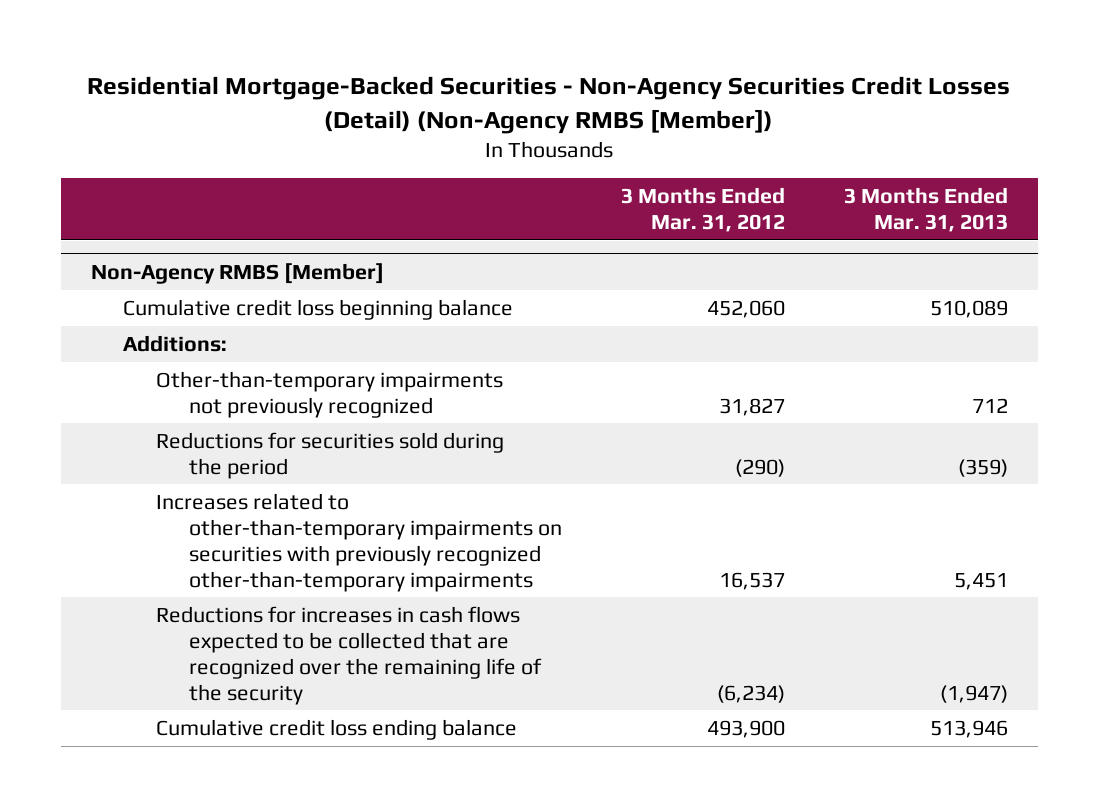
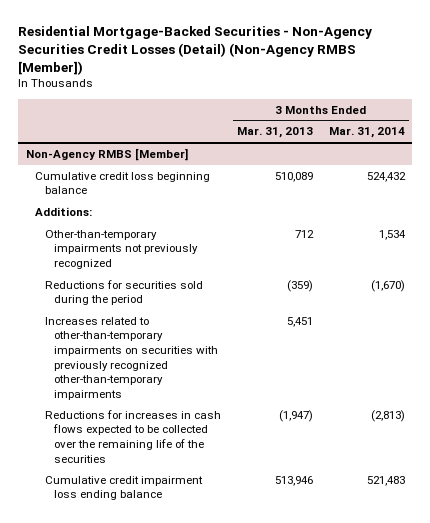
[621,186,786,232] 3 Months Ended Mar. 31, 2012 -> none
none -> [328,127,405,139] Mar. 31, 2014
[155,605,542,705] Reductions for increases in cash flows expected to be collected that are recognized over the remaining life of the security -> [44,409,221,463] Reductions for increases in cash flows expected to be collected over the remaining life of the securities
[155,718,517,740] Cumulative credit loss ending balance -> [44,475,203,501] Cumulative credit impairment loss ending balance

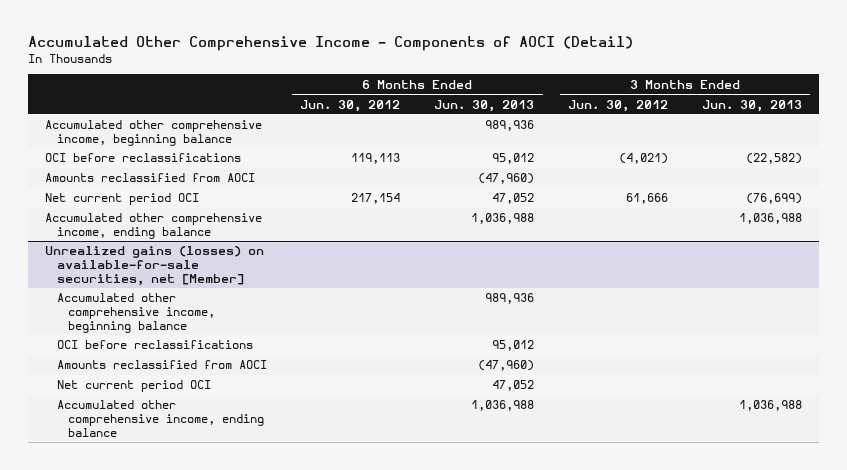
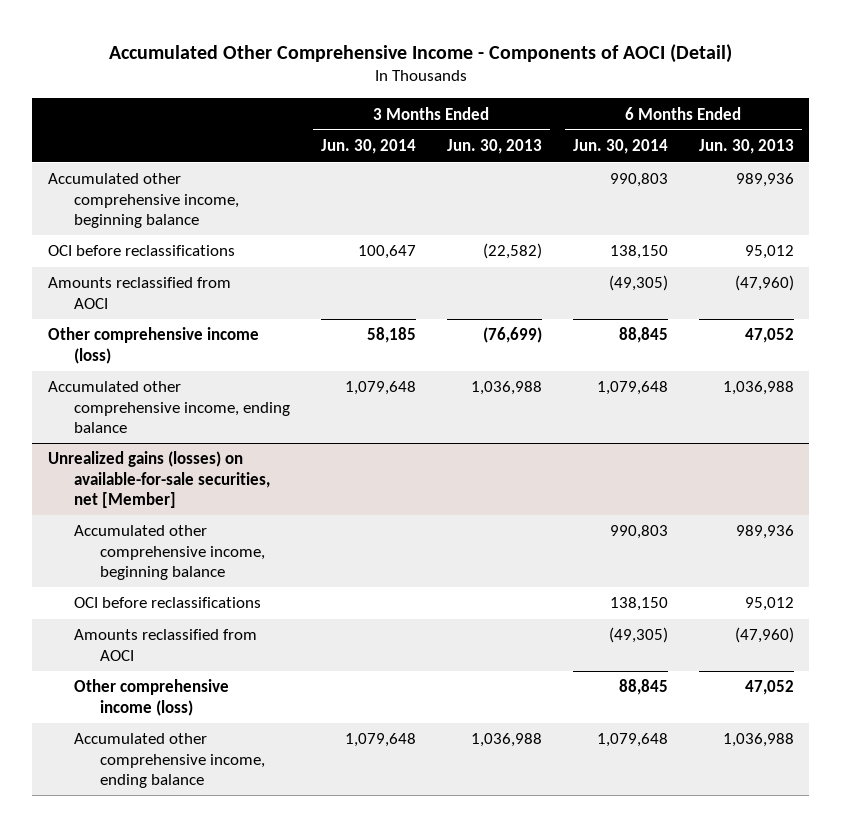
[300,99,401,112] Jun. 30, 2012 -> none
[567,99,668,112] Jun. 30, 2012 -> none
none -> [320,139,416,155] Jun. 30, 2014
none -> [572,139,668,155] Jun. 30, 2014
[44,193,199,206] Net current period OCI -> [47,327,259,364] Other comprehensive income (loss)
[56,380,211,393] Net current period OCI -> [73,679,229,716] Other comprehensive income (loss)

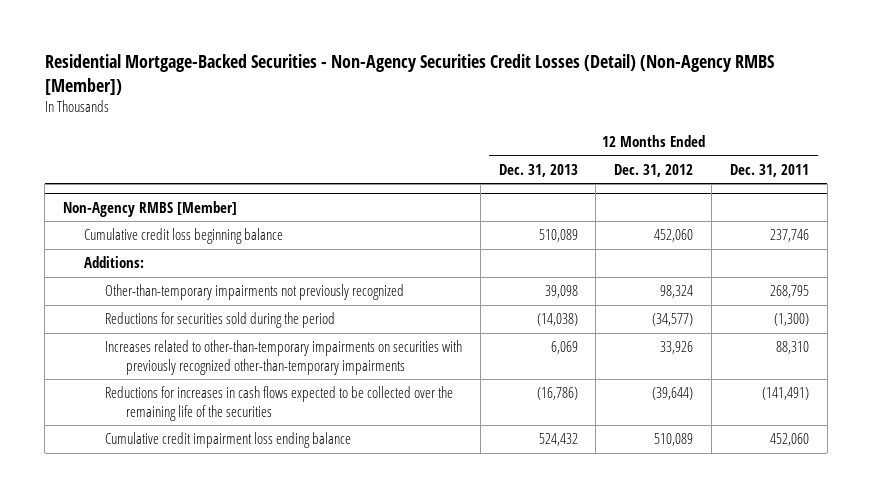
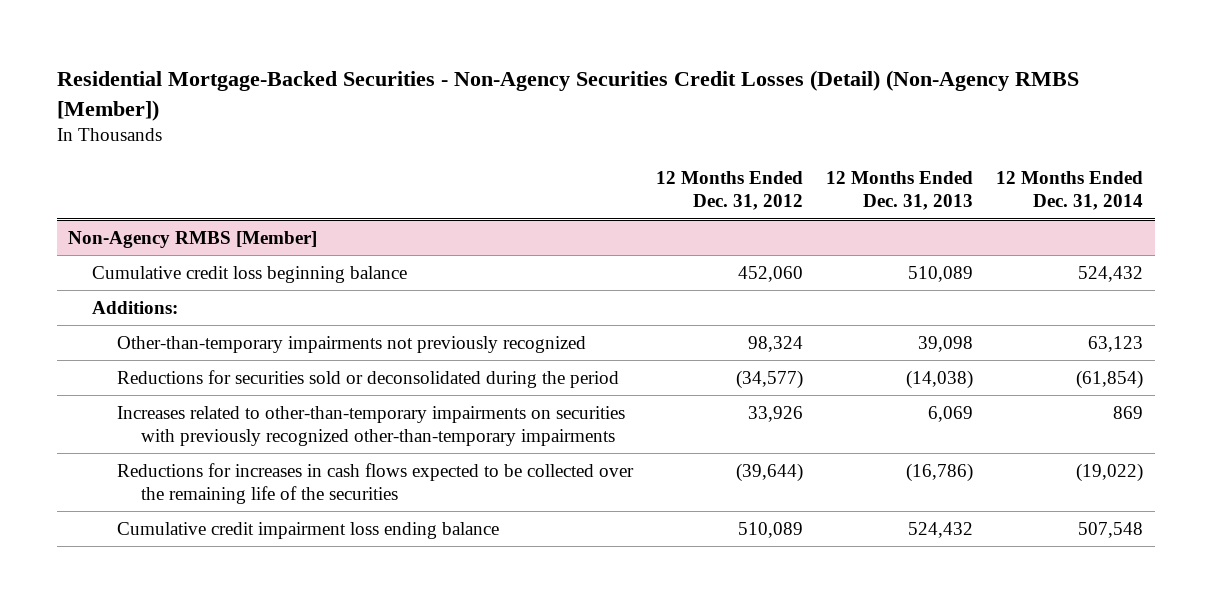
[729,163,809,177] Dec. 31, 2011 -> none
none -> [996,171,1144,211] 12 Months Ended Dec. 31, 2014
[105,312,336,329] Reductions for securities sold during the period -> [116,369,619,388] Reductions for securities sold or deconsolidated during the period

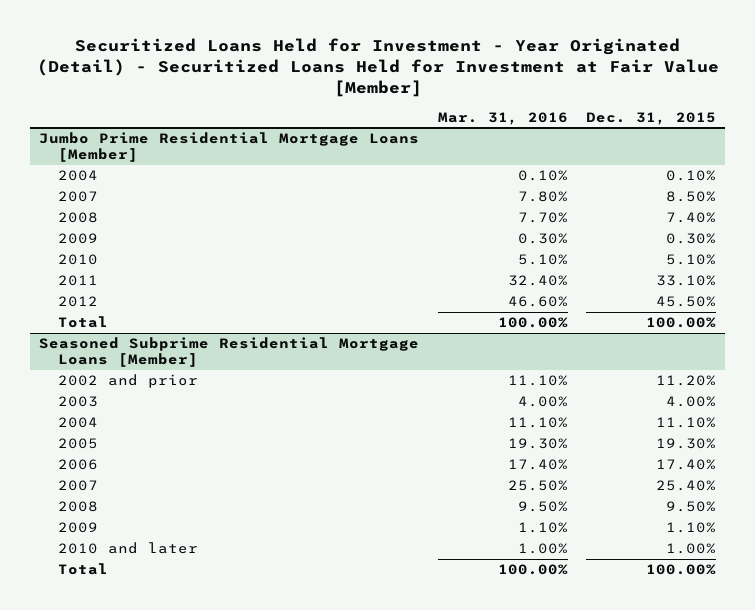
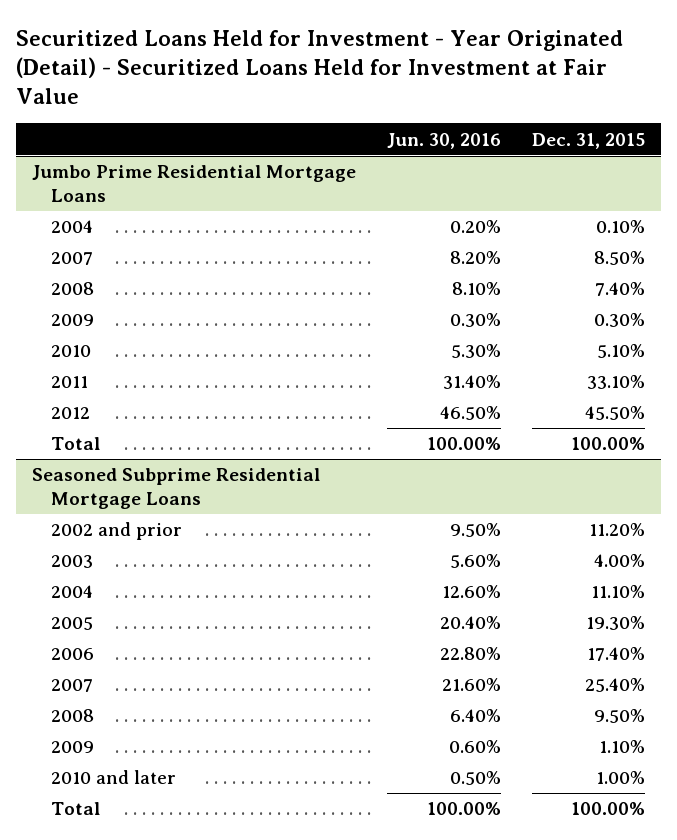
[36,38,719,98] Securitized Loans Held for Investment - Year Originated (Detail) - Securitized Loans Held for Investment at Fair Value [Member] -> [16,29,624,105] Securitized Loans Held for Investment - Year Originated (Detail) - Securitized Loans Held for Investment at Fair Value
[437,111,568,125] Mar. 31, 2016 -> none
none -> [386,132,501,149] Jun. 30, 2016
[39,132,420,163] Jumbo Prime Residential Mortgage Loans [Member] -> [31,165,356,202] Jumbo Prime Residential Mortgage Loans
[39,337,420,368] Seasoned Subprime Residential Mortgage Loans [Member] -> [31,468,320,509] Seasoned Subprime Residential Mortgage Loans

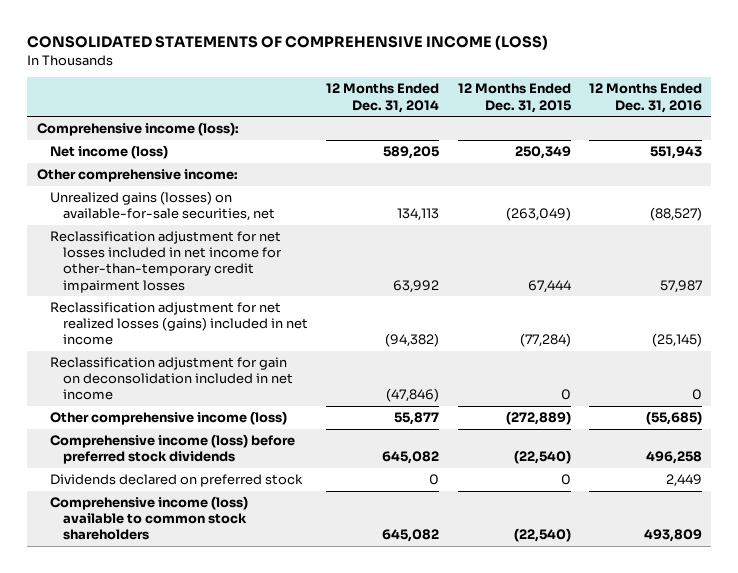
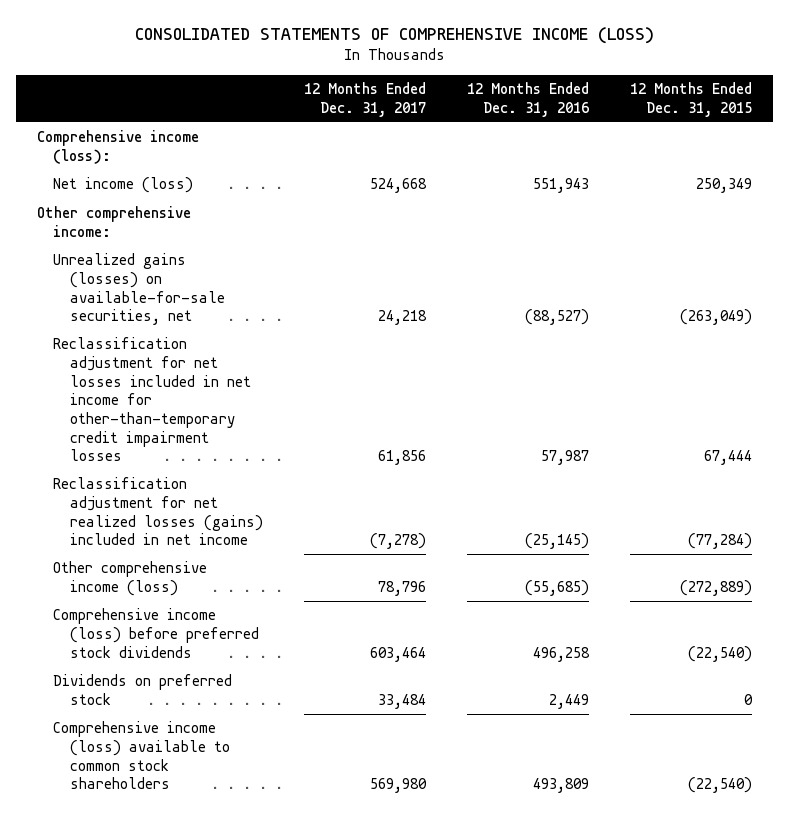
[326,83,440,113] 12 Months Ended Dec. 31, 2014 -> none
none -> [303,82,426,117] 12 Months Ended Dec. 31, 2017
[49,356,294,401] Reclassification adjustment for gain on deconsolidation included in net income -> none
[49,473,303,487] Dividends declared on preferred stock -> [53,674,233,706] Dividends on preferred stock

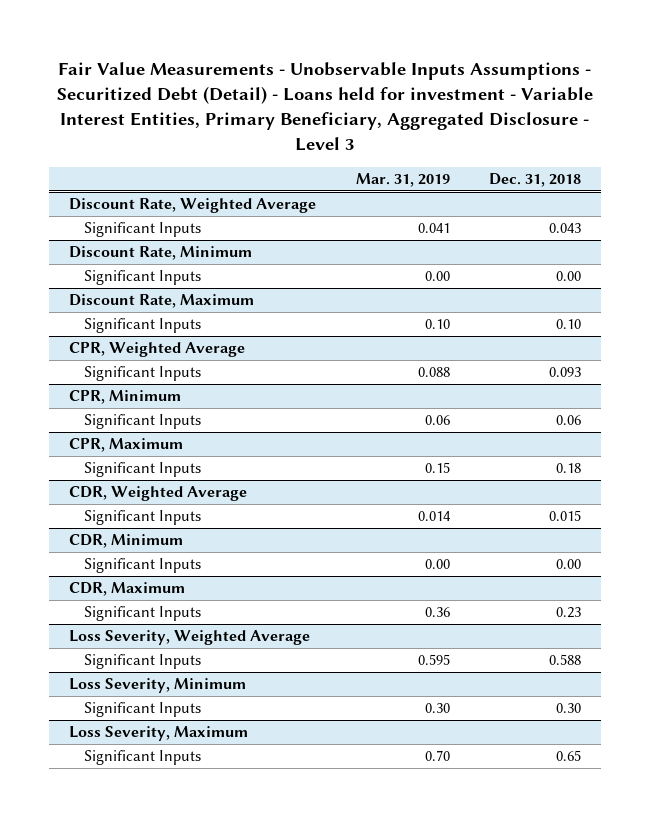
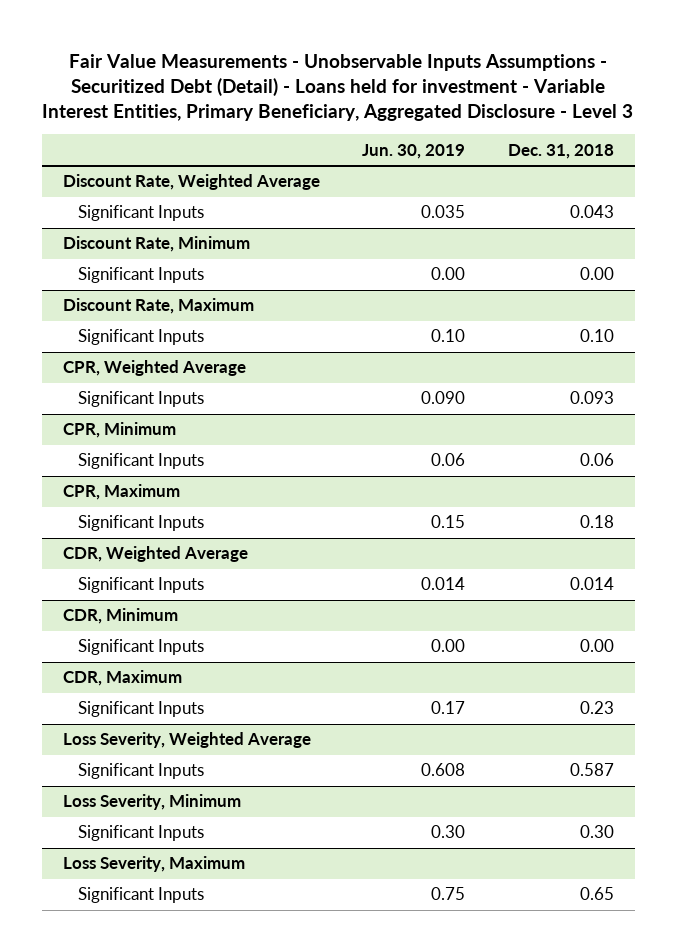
[355,172,450,187] Mar. 31, 2019 -> none
none -> [362,143,466,159] Jun. 30, 2019
[549,510,582,522] 0.015 -> [569,577,614,591] 0.014
[549,654,582,666] 0.588 -> [569,763,614,777] 0.587

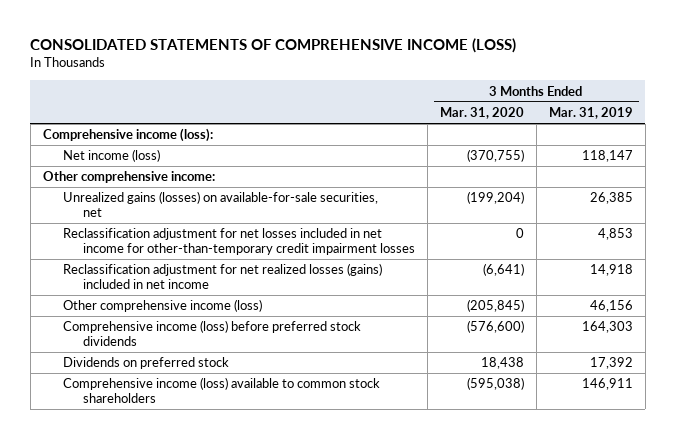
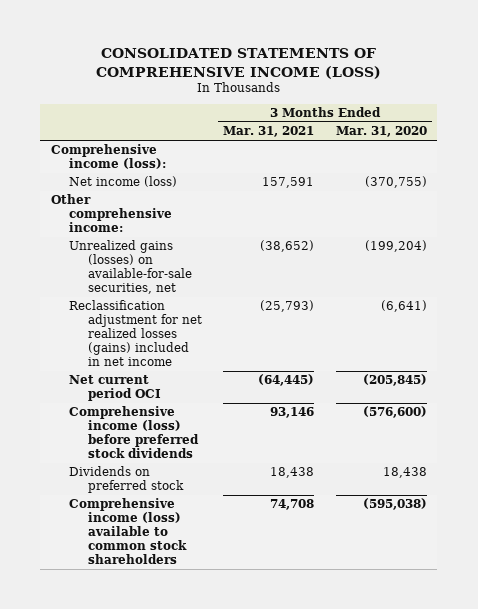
[548,107,633,120] Mar. 31, 2019 -> none
none -> [223,126,315,138] Mar. 31, 2021
[62,228,415,256] Reclassification adjustment for net losses included in net income for other-than-temporary credit impairment losses -> none
[62,299,262,313] Other comprehensive income (loss) -> [69,375,161,402] Net current period OCI

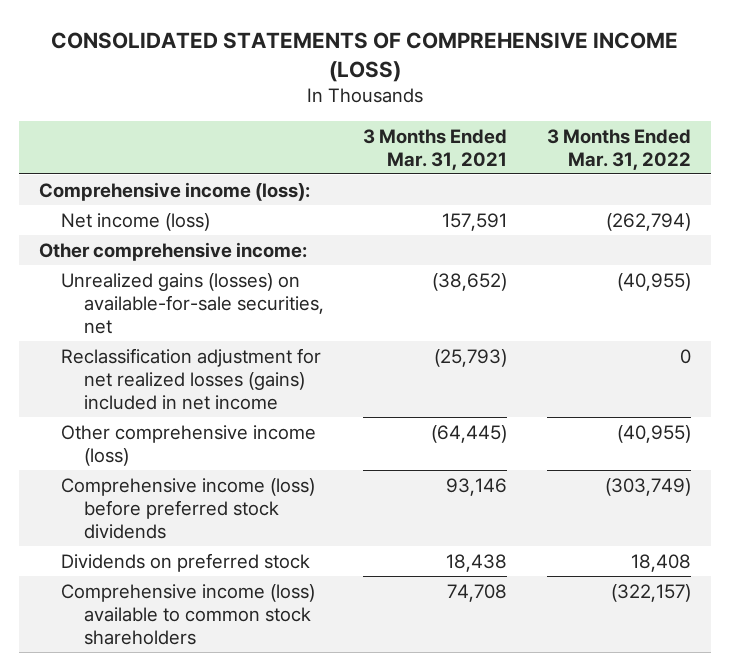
[335,126,427,138] Mar. 31, 2020 -> none
none -> [547,128,692,170] 3 Months Ended Mar. 31, 2022
[69,375,161,402] Net current period OCI -> [61,424,317,466] Other comprehensive income (loss)

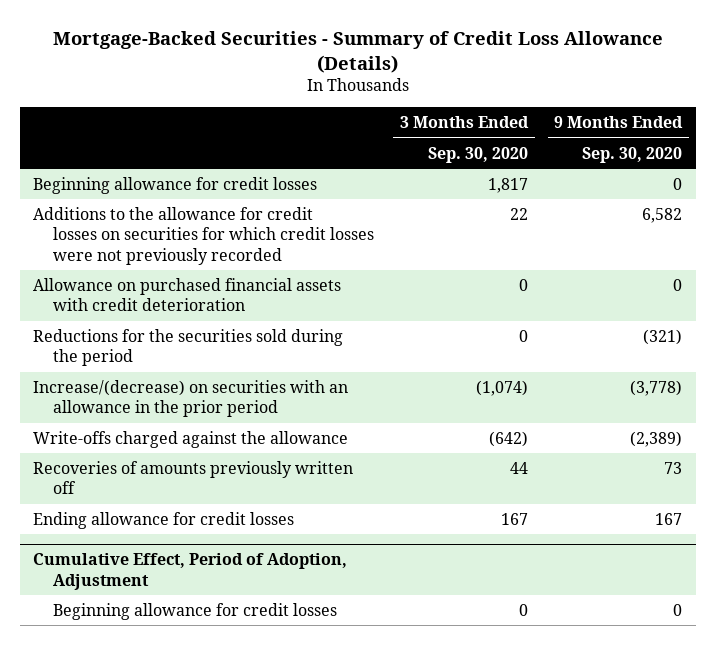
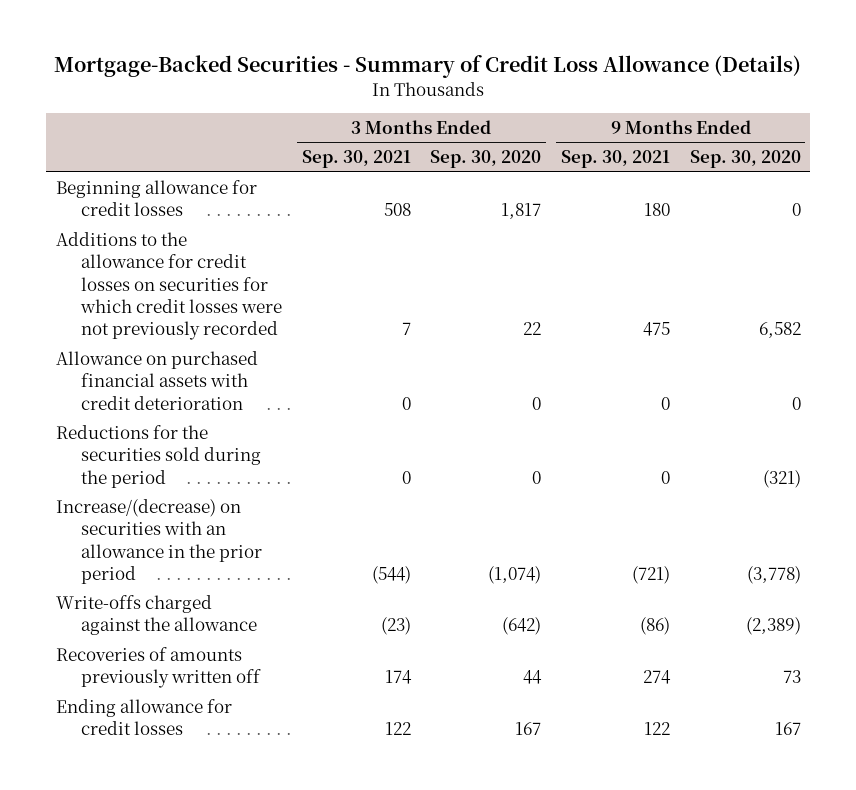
none -> [301,150,411,169] Sep. 30, 2021
none -> [560,150,670,169] Sep. 30, 2021
[33,553,348,590] Cumulative Effect, Period of Adoption, Adjustment -> none
[52,602,337,620] Beginning allowance for credit losses -> none

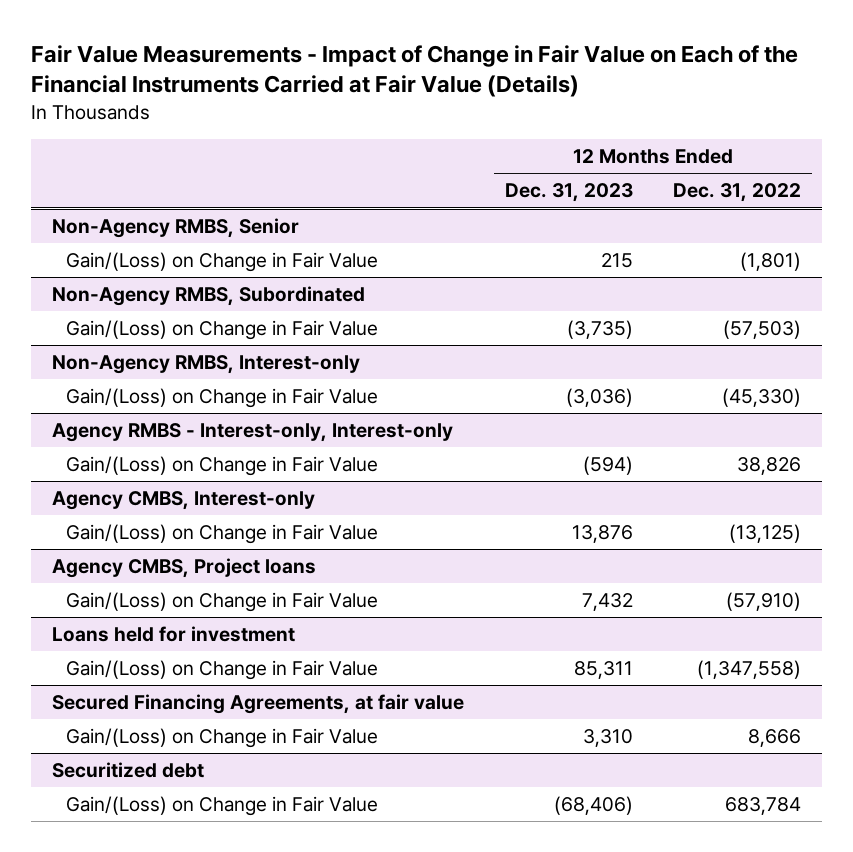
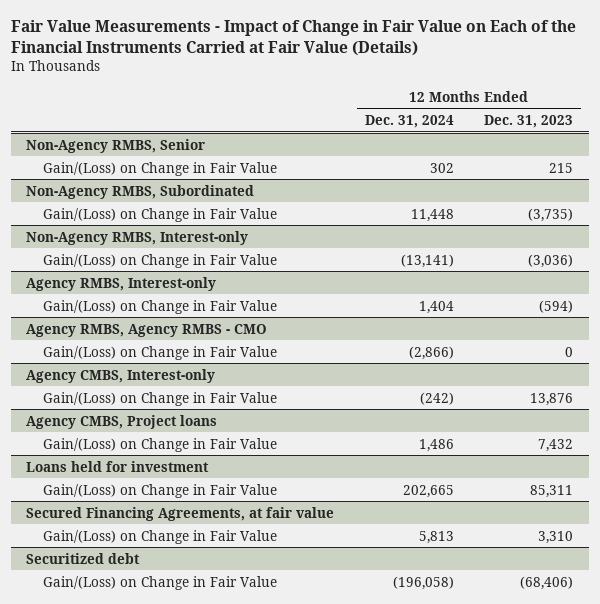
[673,183,802,203] Dec. 31, 2022 -> none
none -> [364,115,454,129] Dec. 31, 2024
[51,423,453,443] Agency RMBS - Interest-only, Interest-only -> [26,276,217,291] Agency RMBS, Interest-only
none -> [26,323,268,337] Agency RMBS, Agency RMBS - CMO
none -> [43,345,278,360] Gain/(Loss) on Change in Fair Value

